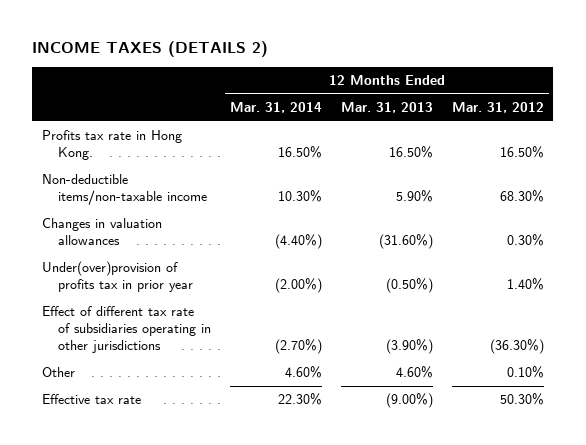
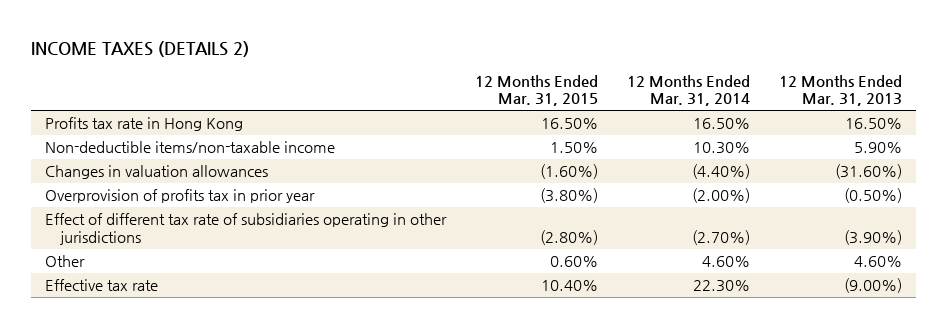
[451,102,544,114] Mar. 31, 2012 -> none
none -> [474,74,598,107] 12 Months Ended Mar. 31, 2015
[41,130,182,161] Profits tax rate in Hong Kong. -> [45,117,244,132] Profits tax rate in Hong Kong
[41,261,194,293] Under(over)provision of profits tax in prior year -> [45,189,316,204] Overprovision of profits tax in prior year

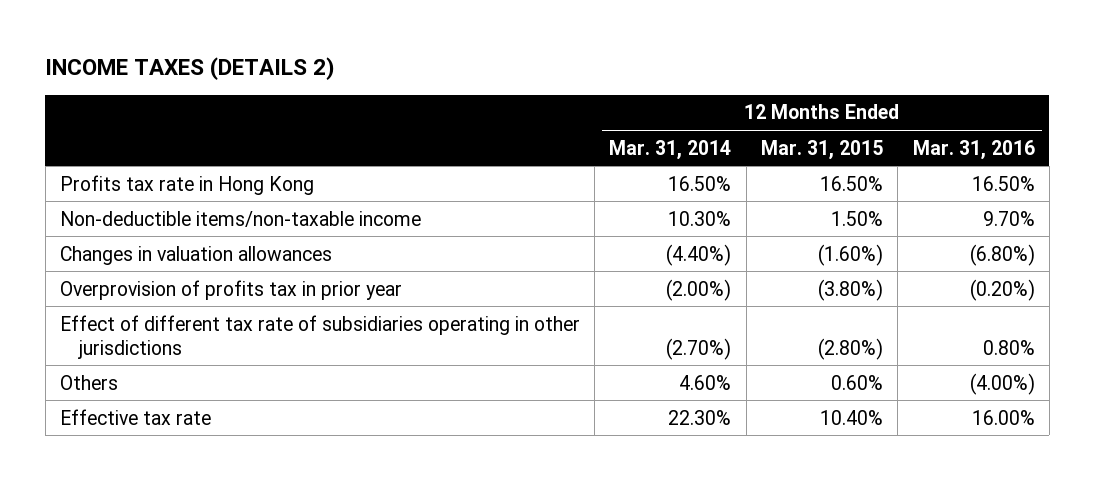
[778,74,902,107] 12 Months Ended Mar. 31, 2013 -> none
none -> [912,139,1035,160] Mar. 31, 2016
[45,255,86,268] Other -> [59,374,118,390] Others

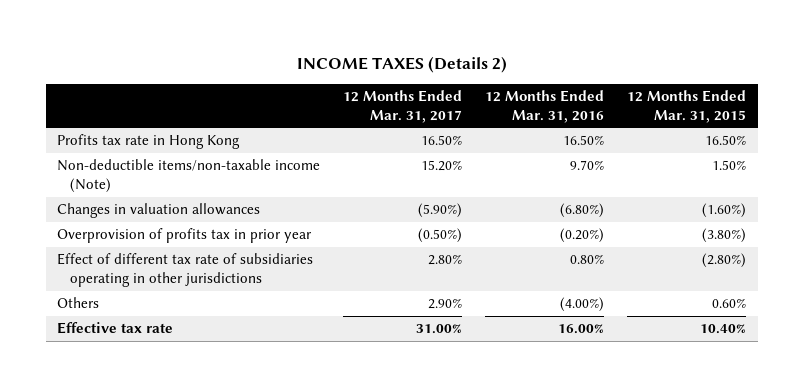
[45,57,335,81] INCOME TAXES (DETAILS 2) -> [296,55,507,73] INCOME TAXES (Details 2)
[609,139,732,160] Mar. 31, 2014 -> none
none -> [343,89,463,123] 12 Months Ended Mar. 31, 2017
[59,210,421,227] Non-deductible items/non-taxable income -> [57,159,321,194] Non-deductible items/non-taxable income (Note)

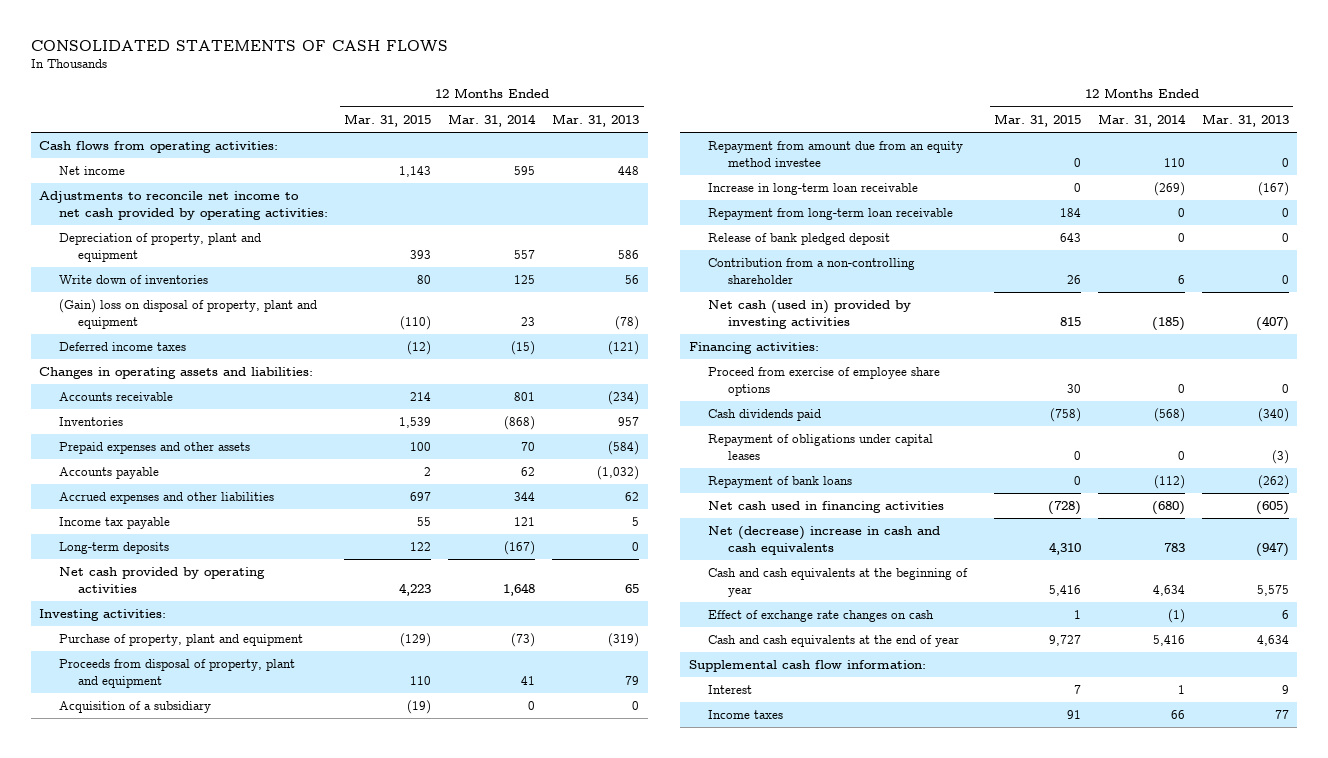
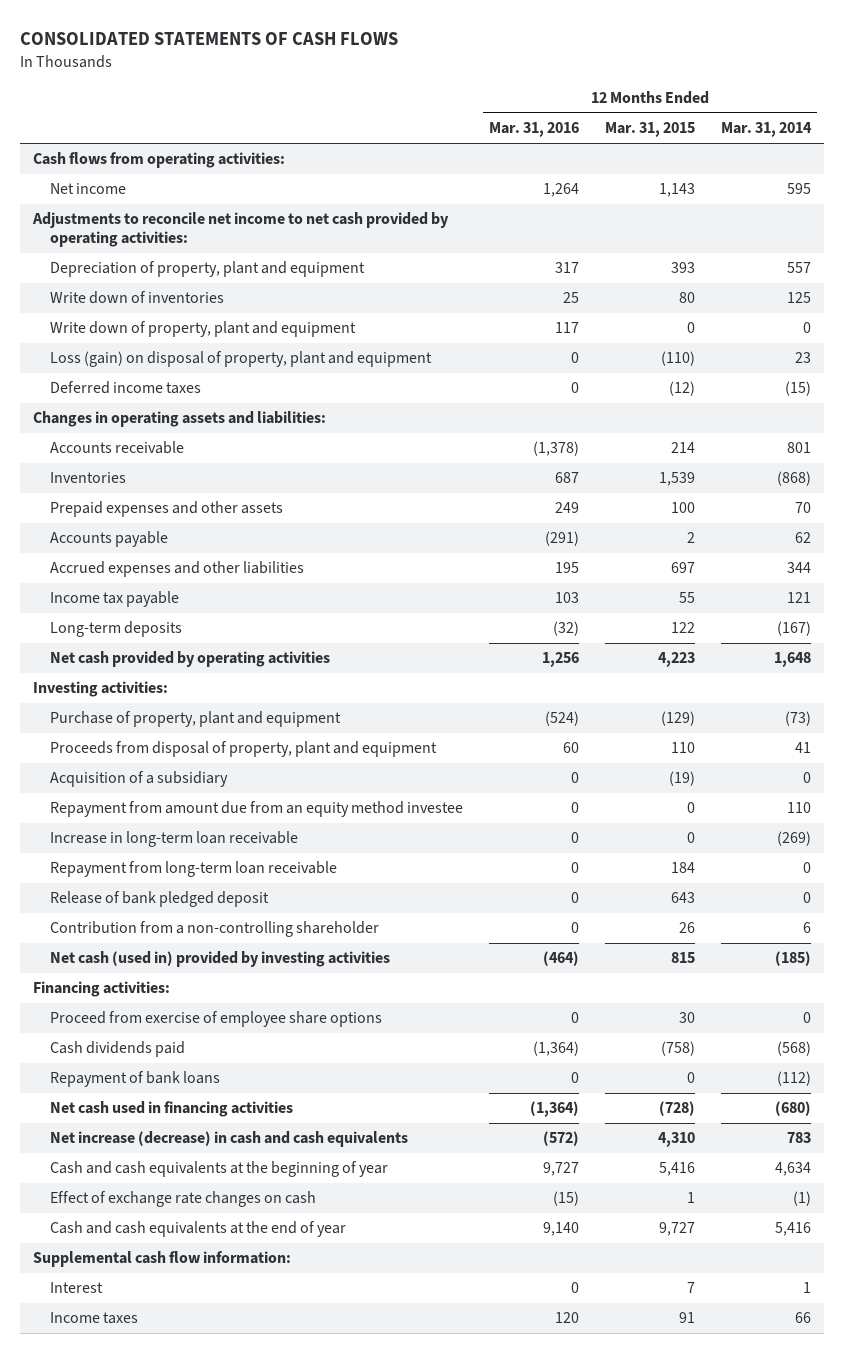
[552,113,640,127] Mar. 31, 2013 -> none
none -> [489,122,580,138] Mar. 31, 2016
none -> [50,321,357,338] Write down of property, plant and equipment
[58,299,317,329] (Gain) loss on disposal of property, plant and equipment -> [50,351,433,368] Loss (gain) on disposal of property, plant and equipment
[708,434,934,460] Repayment of obligations under capital leases -> none
[708,526,941,555] Net (decrease) increase in cash and cash equivalents -> [50,1131,409,1148] Net increase (decrease) in cash and cash equivalents

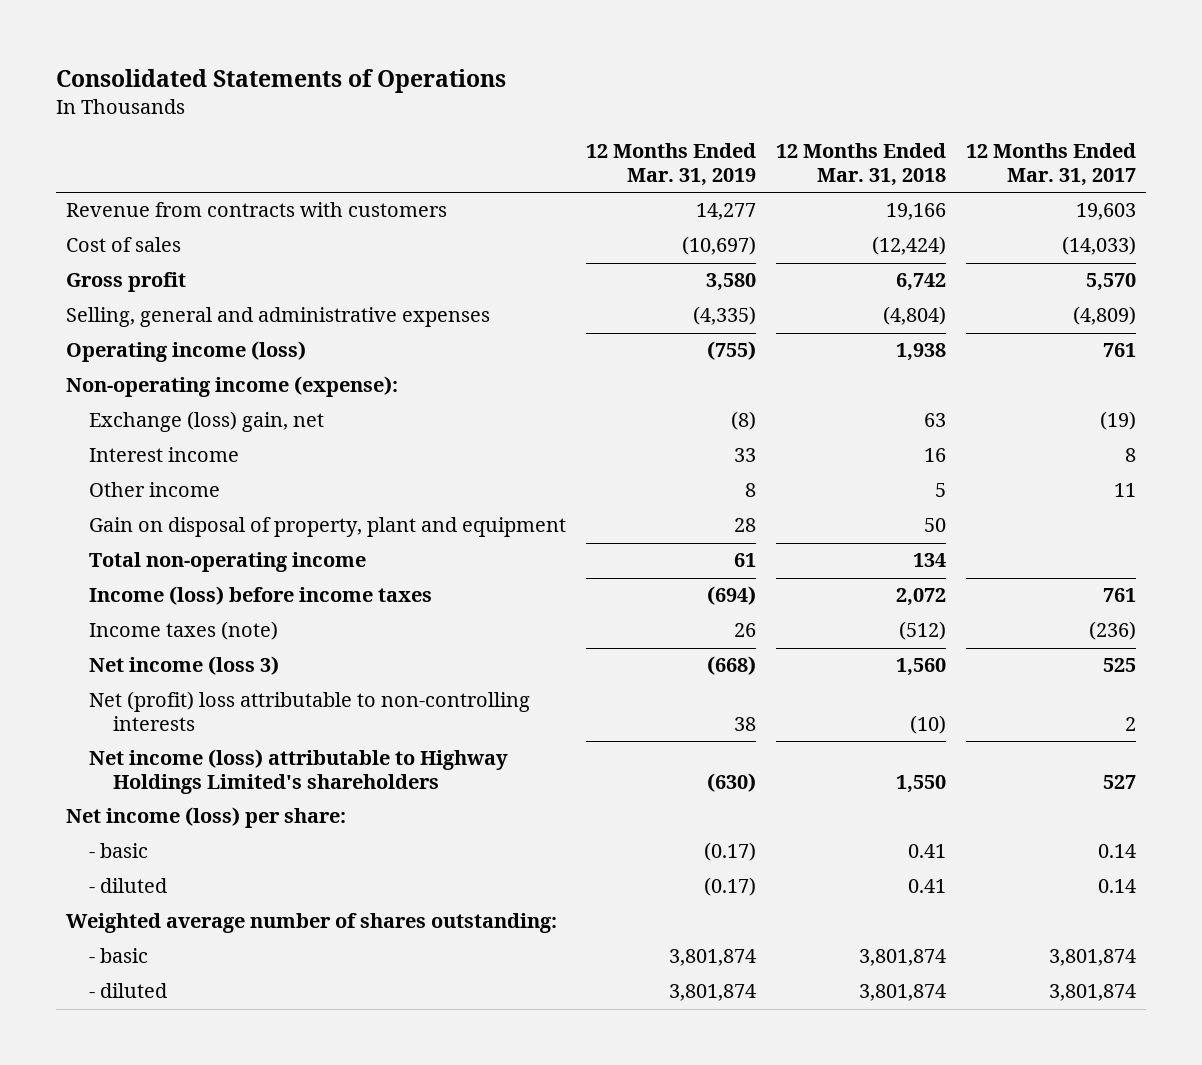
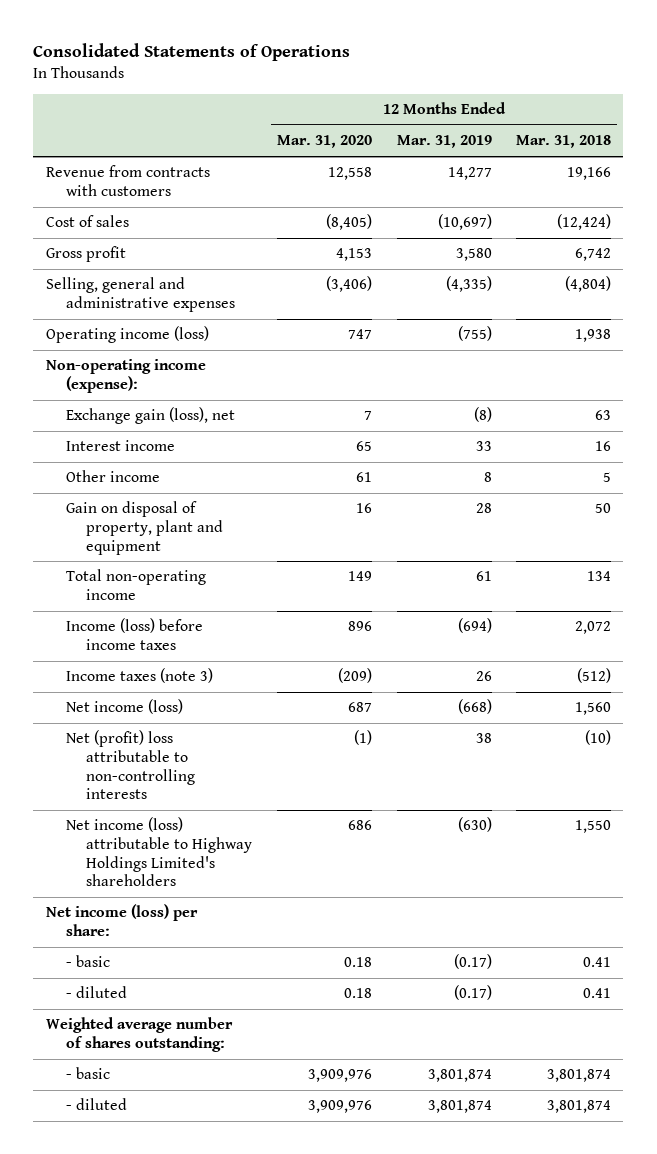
[966,143,1137,186] 12 Months Ended Mar. 31, 2017 -> none
none -> [277,135,373,149] Mar. 31, 2020
[89,411,325,433] Exchange (loss) gain, net -> [66,407,236,425] Exchange gain (loss), net
[89,621,279,641] Income taxes (note) -> [66,668,214,684] Income taxes (note 3)
[89,656,280,676] Net income (loss 3) -> [66,699,184,715] Net income (loss)

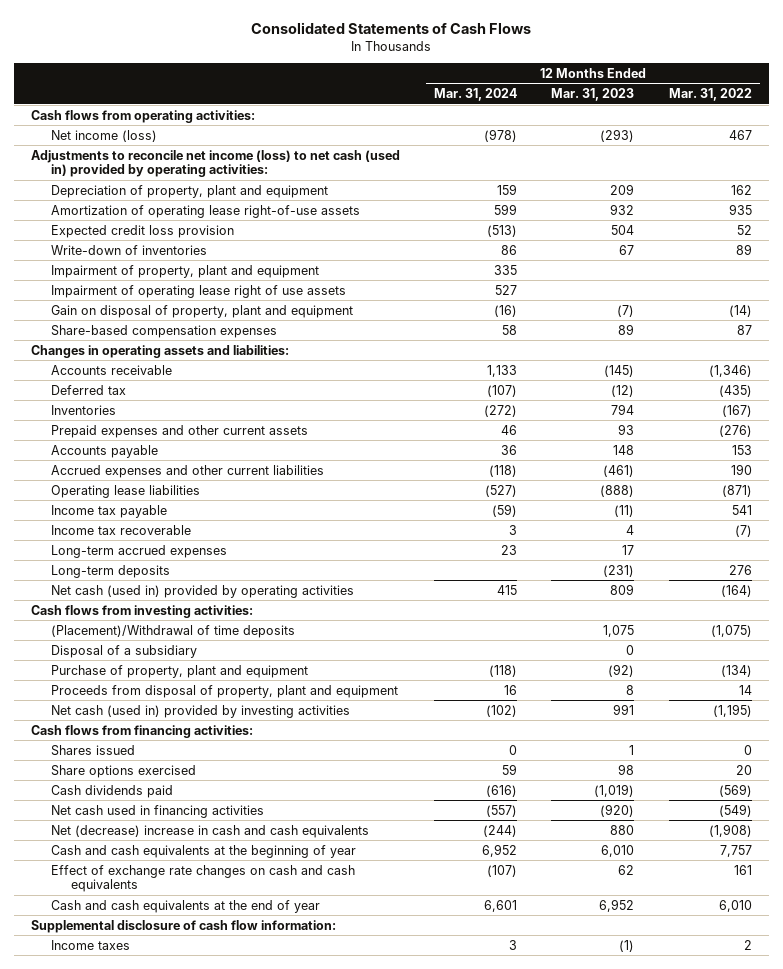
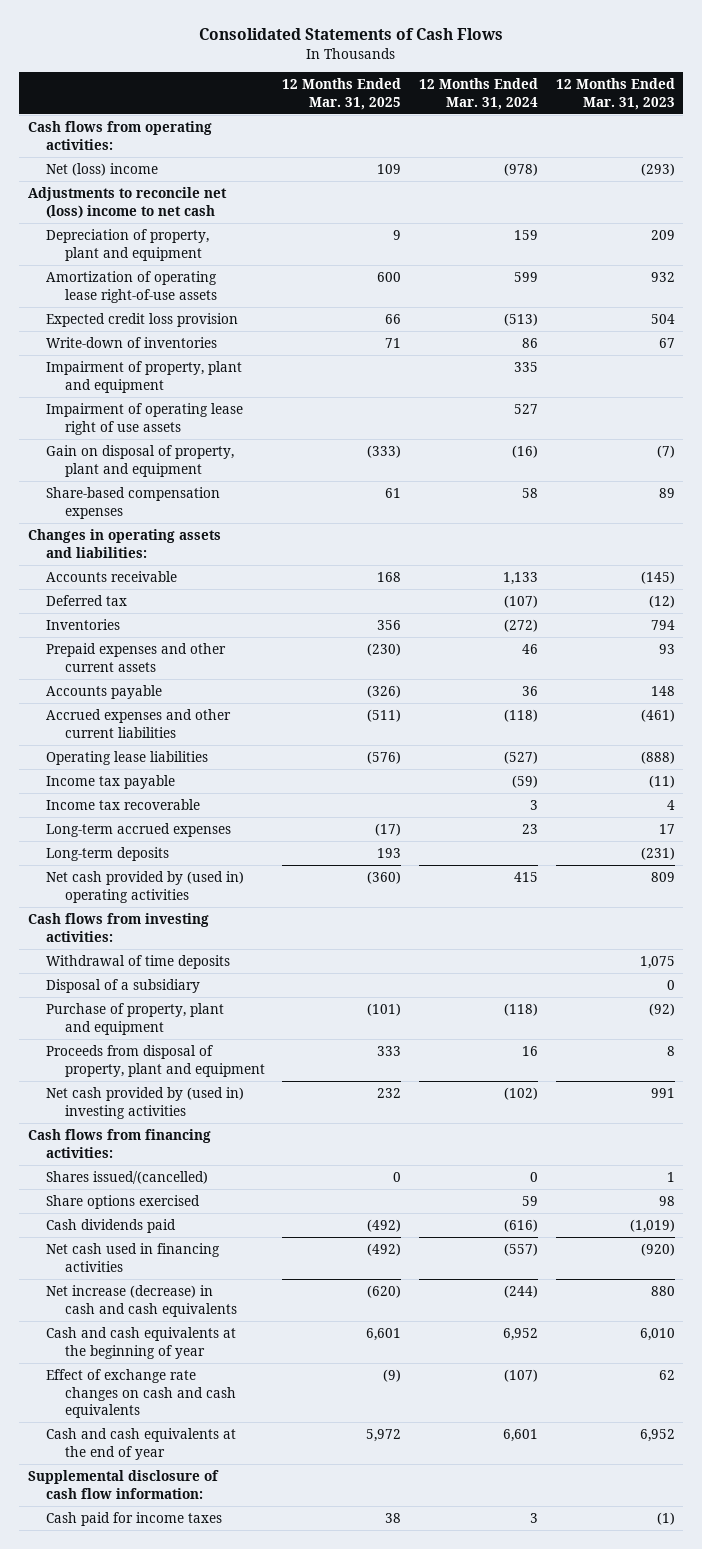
[668,88,752,102] Mar. 31, 2022 -> none
none -> [282,78,402,110] 12 Months Ended Mar. 31, 2025
[51,129,158,142] Net income (loss) -> [46,162,159,176] Net (loss) income
[31,149,401,178] Adjustments to reconcile net income (loss) to net cash (used in) provided by operating activities: -> [27,186,227,218] Adjustments to reconcile net (loss) income to net cash
[51,584,355,598] Net cash (used in) provided by operating activities -> [46,870,245,903] Net cash provided by (used in) operating activities
[51,624,296,638] (Placement)/Withdrawal of time deposits -> [46,954,231,969] Withdrawal of time deposits
[51,704,351,718] Net cash (used in) provided by investing activities -> [46,1086,245,1119] Net cash provided by (used in) investing activities
[51,744,136,756] Shares issued -> [46,1170,209,1184] Shares issued/(cancelled)
[51,824,370,838] Net (decrease) increase in cash and cash equivalents -> [46,1284,237,1317] Net increase (decrease) in cash and cash equivalents
[51,939,131,950] Income taxes -> [46,1511,223,1526] Cash paid for income taxes

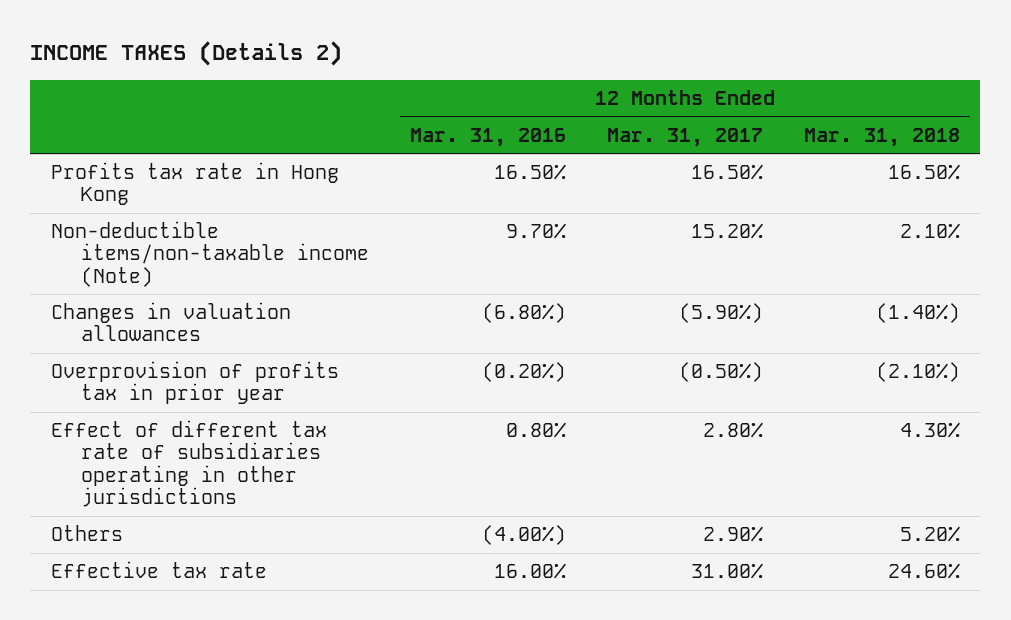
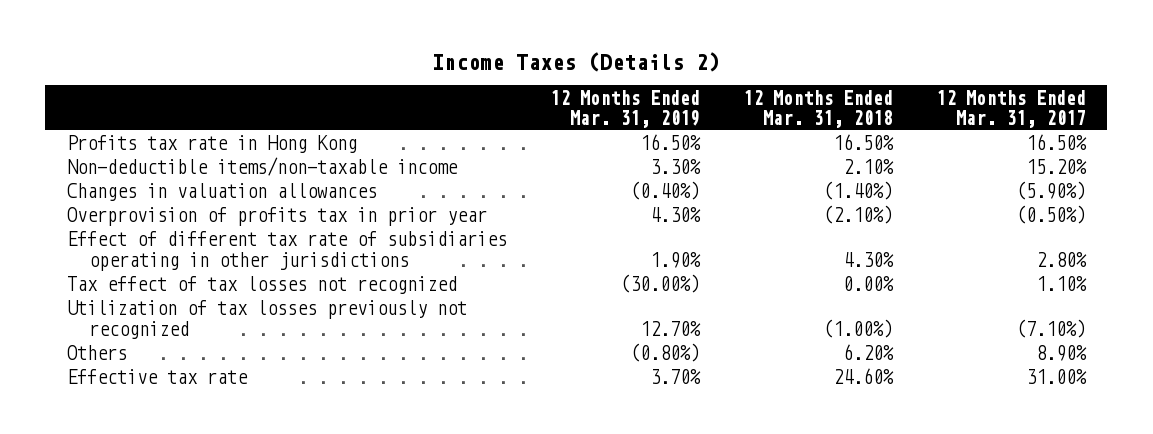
[30,41,343,67] INCOME TAXES (Details 2) -> [432,51,721,72] Income Taxes (Details 2)
[409,127,566,147] Mar. 31, 2016 -> none
none -> [549,89,700,128] 12 Months Ended Mar. 31, 2019
[50,221,369,287] Non-deductible items/non-taxable income (Note) -> [66,157,458,177] Non-deductible items/non-taxable income
none -> [66,276,457,295] Tax effect of tax losses not recognized
none -> [66,300,467,339] Utilization of tax losses previously not recognized
[702,526,763,543] 2.90% -> [1035,345,1087,362] 8.90%
[899,526,960,543] 5.20% -> [842,344,894,361] 6.20%

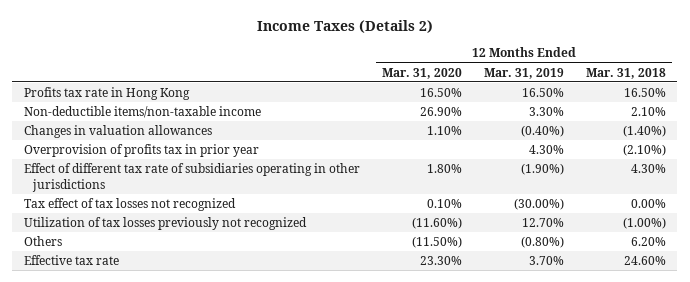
[935,89,1086,128] 12 Months Ended Mar. 31, 2017 -> none
none -> [381,67,462,79] Mar. 31, 2020
[649,251,701,268] 1.90% -> [521,162,565,175] (1.90%)

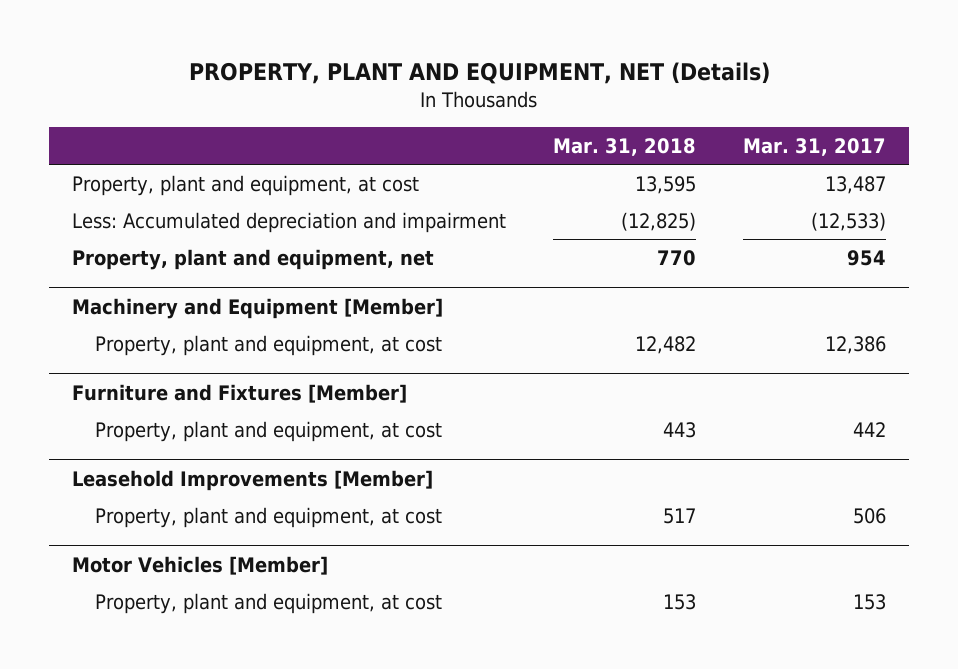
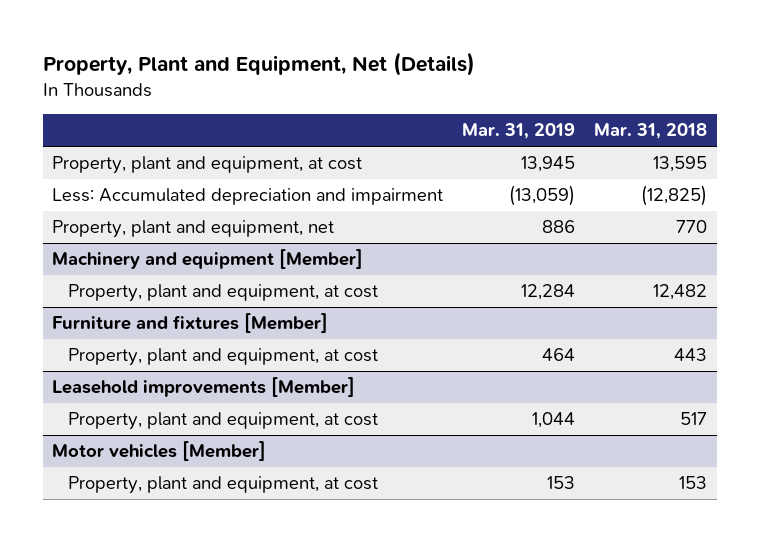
[188,61,770,84] PROPERTY, PLANT AND EQUIPMENT, NET (Details) -> [42,52,475,77] Property, Plant and Equipment, Net (Details)
[742,137,886,156] Mar. 31, 2017 -> none
none -> [462,123,576,140] Mar. 31, 2019
[72,297,444,319] Machinery and Equipment [Member] -> [52,249,364,270] Machinery and equipment [Member]
[72,383,408,403] Furniture and Fixtures [Member] -> [52,313,329,334] Furniture and fixtures [Member]
[72,469,434,491] Leasehold Improvements [Member] -> [52,377,356,398] Leasehold improvements [Member]
[72,555,329,575] Motor Vehicles [Member] -> [52,441,267,462] Motor vehicles [Member]

